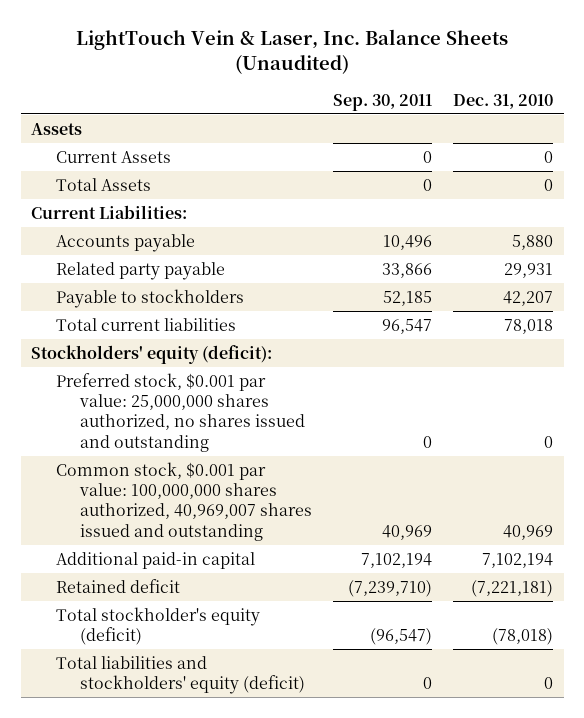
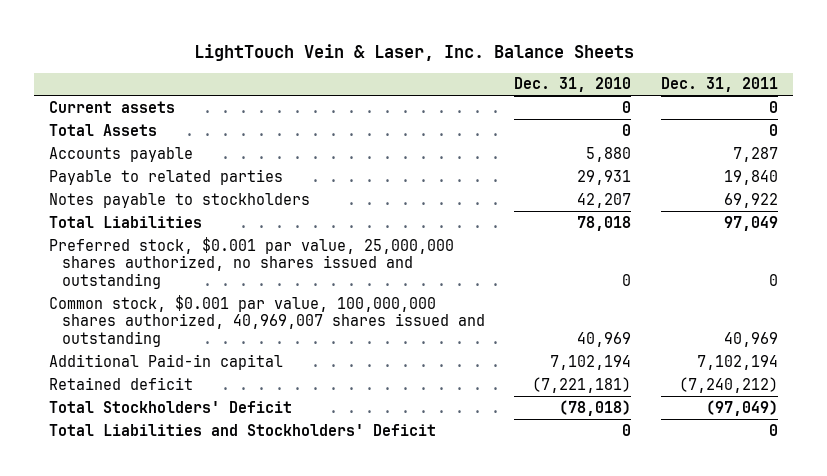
[76,29,509,75] LightTouch Vein & Laser, Inc. Balance Sheets (Unaudited) -> [193,43,634,61] LightTouch Vein & Laser, Inc. Balance Sheets
[333,93,433,111] Sep. 30, 2011 -> none
none -> [661,77,779,93] Dec. 31, 2011
[31,122,83,135] Assets -> none
[55,150,171,163] Current Assets -> [49,100,176,113] Current assets
[31,204,188,219] Current Liabilities: -> none
[31,344,273,364] Stockholders' equity (deficit): -> none
[55,261,225,280] Related party payable -> [49,168,284,185] Payable to related parties
[55,288,244,308] Payable to stockholders -> [49,192,311,208] Notes payable to stockholders
[55,317,236,331] Total current liabilities -> [49,215,203,228] Total Liabilities
[55,372,306,452] Preferred stock, $0.001 par value: 25,000,000 shares authorized, no shares issued and outstanding -> [49,236,455,290] Preferred stock, $0.001 par value, 25,000,000 shares authorized, no shares issued and outstanding
[55,461,313,541] Common stock, $0.001 par value: 100,000,000 shares authorized, 40,969,007 shares issued and outstanding -> [49,294,485,348] Common stock, $0.001 par value, 100,000,000 shares authorized, 40,969,007 shares issued and outstanding
[55,551,255,569] Additional paid-in capital -> [49,353,284,370] Additional Paid-in capital
[55,606,260,646] Total stockholder's equity (deficit) -> [49,400,293,413] Total Stockholders' Deficit
[55,655,306,695] Total liabilities and stockholders' equity (deficit) -> [49,423,437,436] Total Liabilities and Stockholders' Deficit

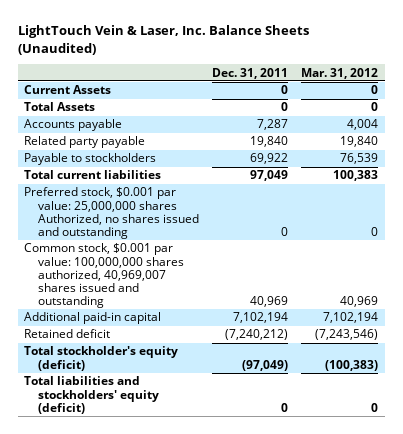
[193,43,634,61] LightTouch Vein & Laser, Inc. Balance Sheets -> [17,25,309,55] LightTouch Vein & Laser, Inc. Balance Sheets (Unaudited)
[514,77,632,93] Dec. 31, 2010 -> none
none -> [301,67,379,79] Mar. 31, 2012
[49,100,176,113] Current assets -> [24,85,112,95] Current Assets
[49,168,284,185] Payable to related parties -> [24,136,146,149] Related party payable
[49,192,311,208] Notes payable to stockholders -> [24,153,157,166] Payable to stockholders
[49,215,203,228] Total Liabilities -> [24,170,162,180] Total current liabilities
[49,236,455,290] Preferred stock, $0.001 par value, 25,000,000 shares authorized, no shares issued and outstanding -> [24,187,200,239] Preferred stock, $0.001 par value: 25,000,000 shares Authorized, no shares issued and outstanding
[49,294,485,348] Common stock, $0.001 par value, 100,000,000 shares authorized, 40,969,007 shares issued and outstanding -> [24,243,185,309] Common stock, $0.001 par value: 100,000,000 shares authorized, 40,969,007 shares issued and outstanding
[49,353,284,370] Additional Paid-in capital -> [24,312,162,325] Additional paid-in capital
[49,400,293,413] Total Stockholders' Deficit -> [24,346,179,371] Total stockholder's equity (deficit)
[49,423,437,436] Total Liabilities and Stockholders' Deficit -> [24,376,160,414] Total liabilities and stockholders' equity (deficit)

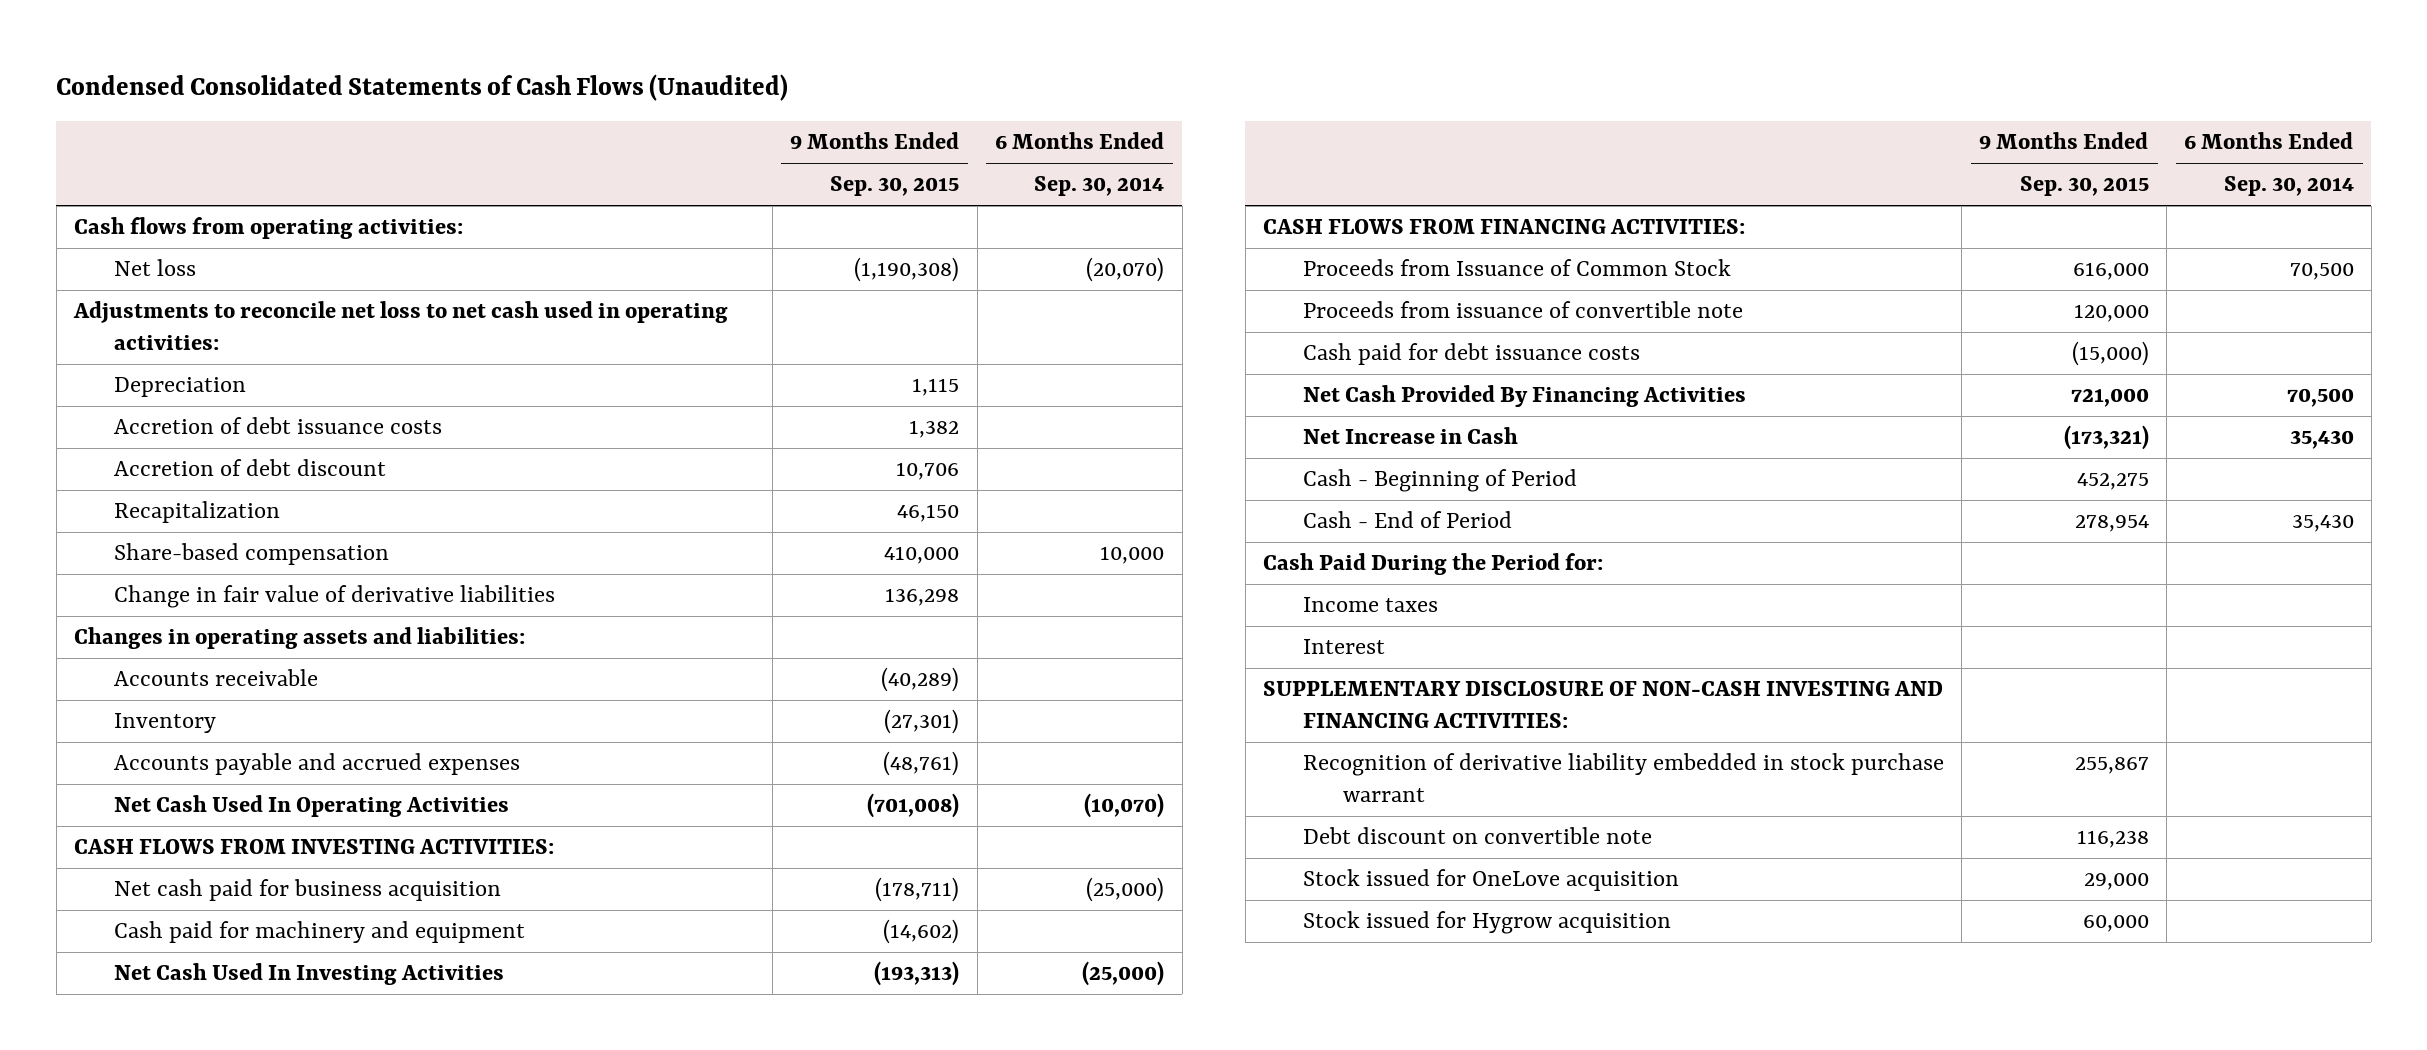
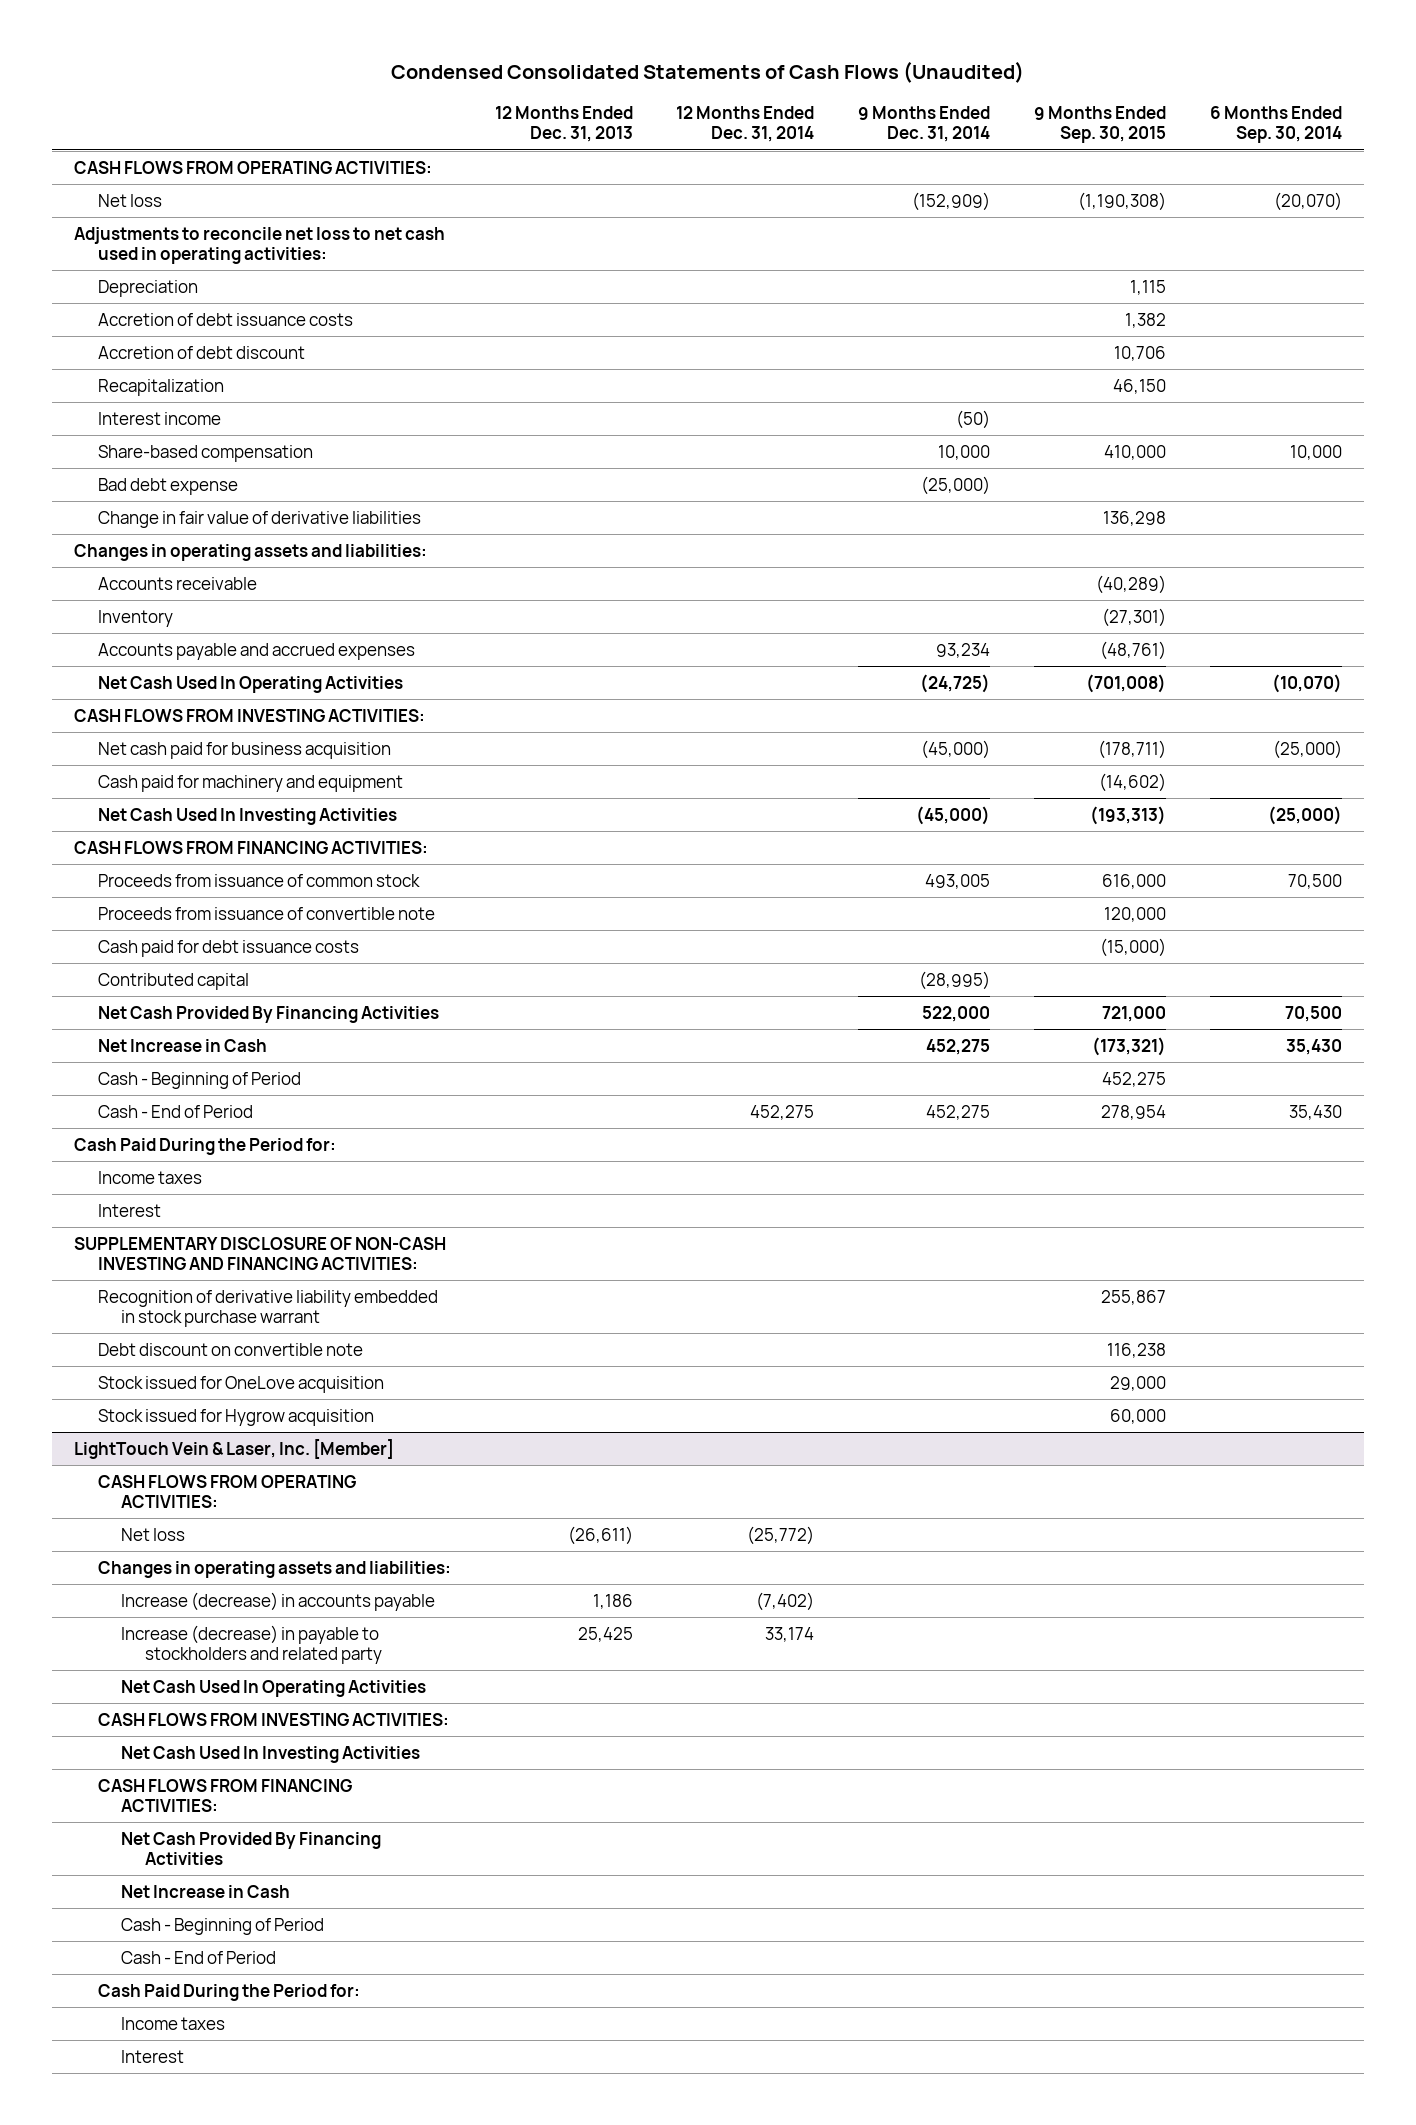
none -> [494,105,633,143] 12 Months Ended Dec. 31, 2013
none -> [676,105,815,143] 12 Months Ended Dec. 31, 2014
none -> [858,105,991,143] 9 Months Ended Dec. 31, 2014
[73,217,463,240] Cash flows from operating activities: -> [74,160,433,174] CASH FLOWS FROM OPERATING ACTIVITIES:
none -> [97,411,221,425] Interest income
none -> [97,477,238,495] Bad debt expense
[1303,259,1732,277] Proceeds from Issuance of Common Stock -> [97,873,420,887] Proceeds from issuance of common stock
none -> [97,972,249,990] Contributed capital
none -> [74,1438,395,1459] LightTouch Vein & Laser, Inc. [Member]
none -> [97,1474,356,1509] CASH FLOWS FROM OPERATING ACTIVITIES:
none -> [121,1527,186,1541] Net loss
none -> [97,1560,451,1578] Changes in operating assets and liabilities:
none -> [121,1591,436,1611] Increase (decrease) in accounts payable
none -> [121,1624,383,1665] Increase (decrease) in payable to stockholders and related party
none -> [121,1679,427,1697] Net Cash Used In Operating Activities
none -> [97,1712,449,1726] CASH FLOWS FROM INVESTING ACTIVITIES:
none -> [121,1745,421,1763] Net Cash Used In Investing Activities
none -> [97,1778,352,1813] CASH FLOWS FROM FINANCING ACTIVITIES:
none -> [121,1831,382,1866] Net Cash Provided By Financing Activities
none -> [121,1884,291,1898] Net Increase in Cash
none -> [121,1917,325,1935] Cash - Beginning of Period
none -> [121,1950,277,1964] Cash - End of Period
none -> [97,1983,360,2001] Cash Paid During the Period for:
none -> [121,2016,226,2030] Income taxes
none -> [121,2049,185,2063] Interest

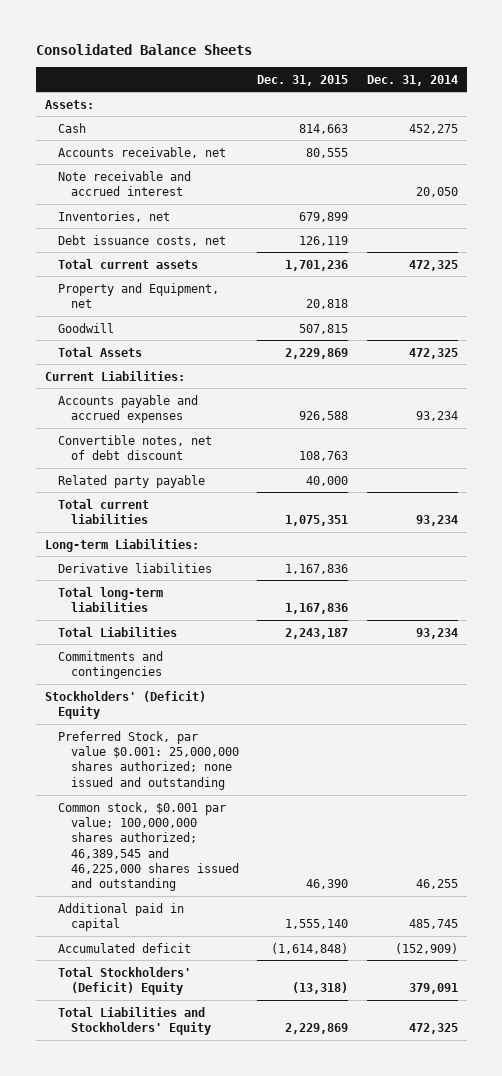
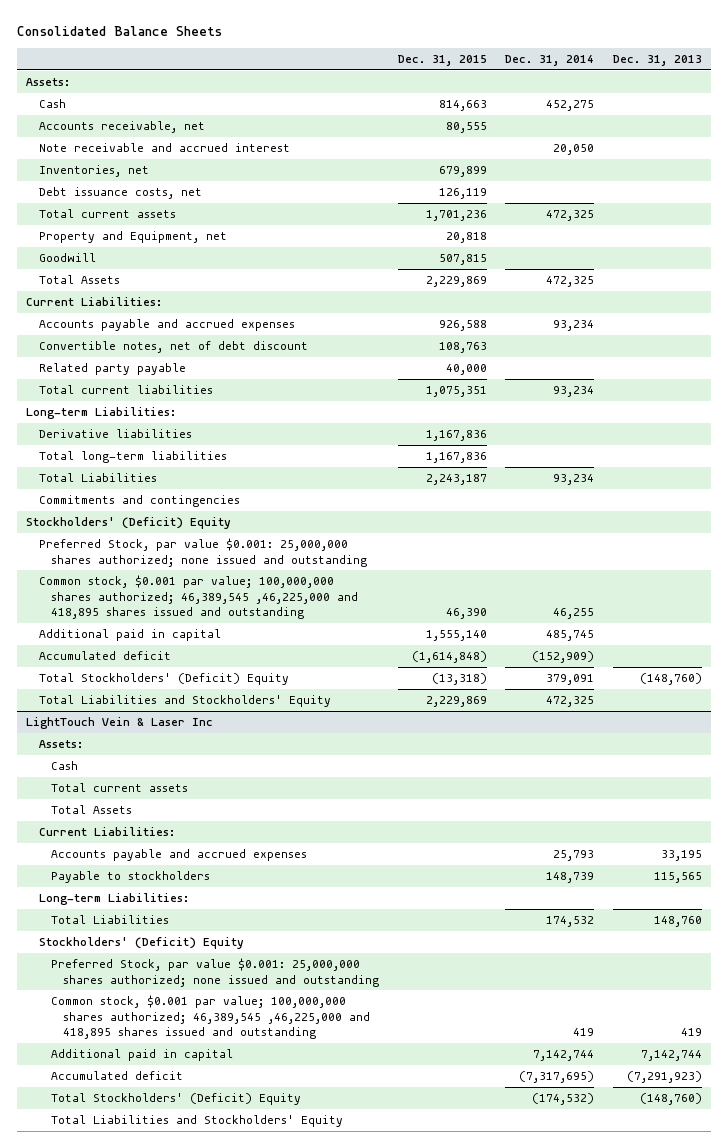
none -> [612,54,702,66] Dec. 31, 2013
[58,801,240,892] Common stock, $0.001 par value; 100,000,000 shares authorized; 46,389,545 and 46,225,000 shares issued and outstanding -> [38,575,359,620] Common stock, $0.001 par value; 100,000,000 shares authorized; 46,389,545 ,46,225,000 and 418,895 shares issued and outstanding
none -> [26,717,214,730] LightTouch Vein & Laser Inc
none -> [38,740,83,749] Assets:
none -> [51,761,79,771] Cash
none -> [51,783,189,793] Total current assets
none -> [51,805,133,815] Total Assets
none -> [38,827,175,837] Current Liabilities:
none -> [51,849,308,862] Accounts payable and accrued expenses
none -> [51,871,211,884] Payable to stockholders
none -> [38,893,189,906] Long-term Liabilities:
none -> [51,915,170,925] Total Liabilities
none -> [38,937,244,950] Stockholders' (Deficit) Equity
none -> [51,958,380,987] Preferred Stock, par value $0.001: 25,000,000 shares authorized; none issued and outstanding
none -> [51,995,371,1040] Common stock, $0.001 par value; 100,000,000 shares authorized; 46,389,545 ,46,225,000 and 418,895 shares issued and outstanding
none -> [51,1049,234,1062] Additional paid in capital
none -> [51,1071,184,1081] Accumulated deficit
none -> [51,1093,302,1106] Total Stockholders' (Deficit) Equity
none -> [51,1115,344,1128] Total Liabilities and Stockholders' Equity

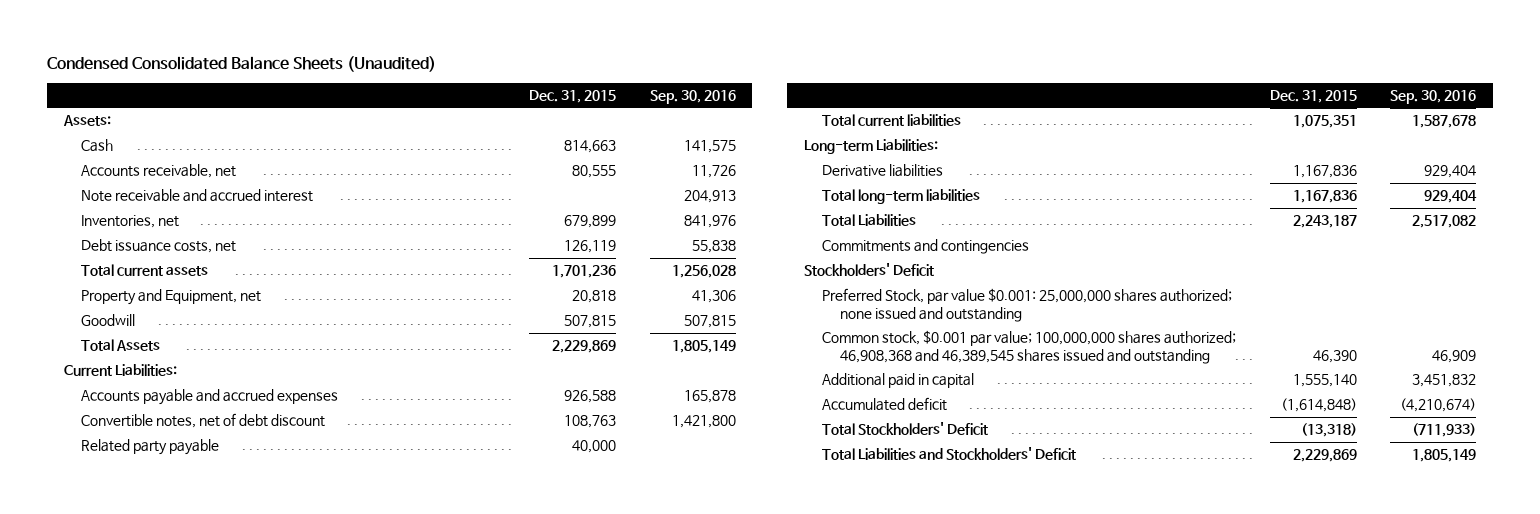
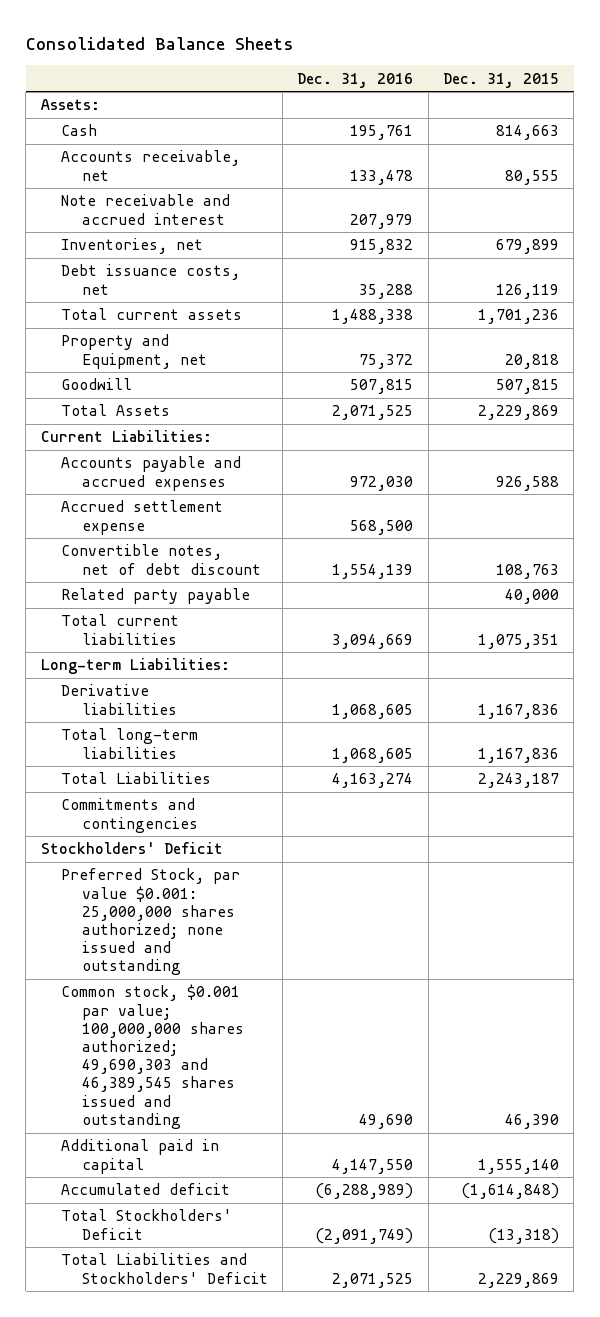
[46,55,436,72] Condensed Consolidated Balance Sheets (Unaudited) -> [25,36,294,50] Consolidated Balance Sheets
[649,89,736,104] Sep. 30, 2016 -> none
none -> [297,72,414,88] Dec. 31, 2016
none -> [61,500,224,535] Accrued settlement expense
[821,330,1236,365] Common stock, $0.001 par value; 100,000,000 shares authorized; 46,908,368 and 46,389,545 shares issued and outstanding -> [61,984,244,1129] Common stock, $0.001 par value; 100,000,000 shares authorized; 49,690,303 and 46,389,545 shares issued and outstanding

